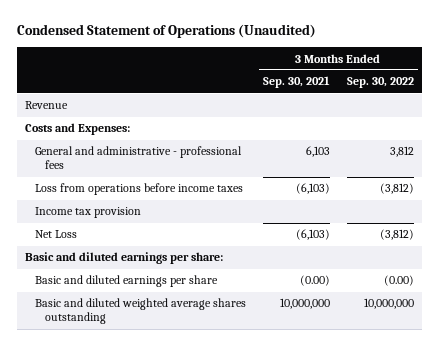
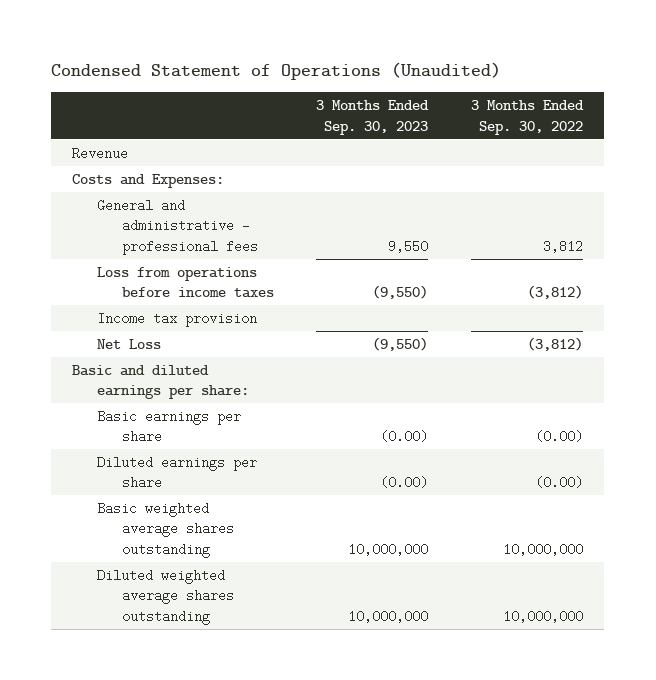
[262,76,330,89] Sep. 30, 2021 -> none
none -> [316,100,430,135] 3 Months Ended Sep. 30, 2023
[35,275,219,288] Basic and diluted earnings per share -> [96,409,241,444] Basic earnings per share
none -> [96,455,257,490] Diluted earnings per share
[35,298,247,325] Basic and diluted weighted average shares outstanding -> [96,501,234,559] Basic weighted average shares outstanding
none -> [96,568,234,626] Diluted weighted average shares outstanding

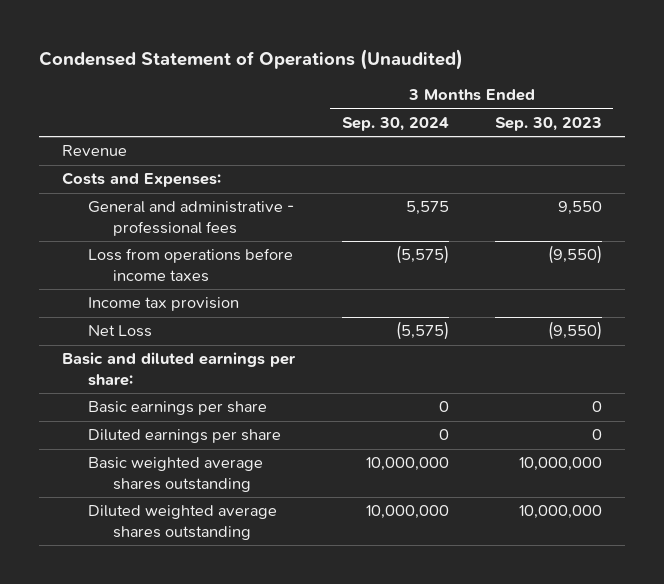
[471,100,585,135] 3 Months Ended Sep. 30, 2022 -> none
none -> [341,116,449,131] Sep. 30, 2024
[380,430,429,444] (0.00) -> [591,401,602,413] 0
[380,476,429,490] (0.00) -> [591,429,602,441] 0

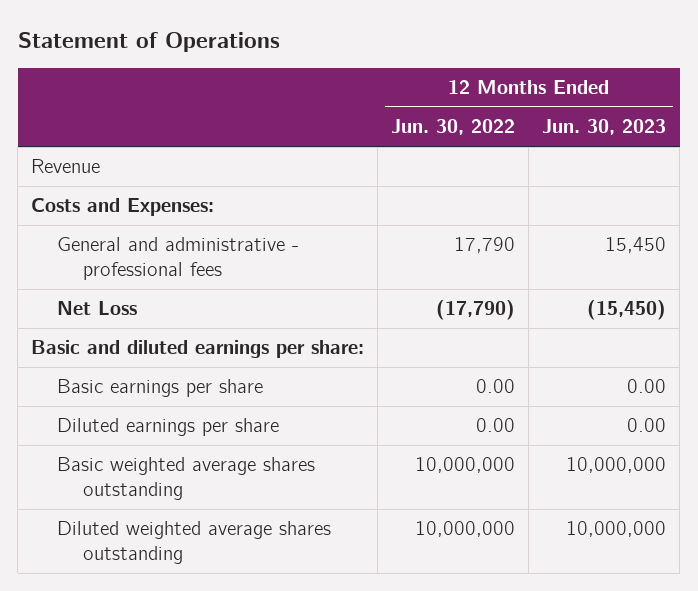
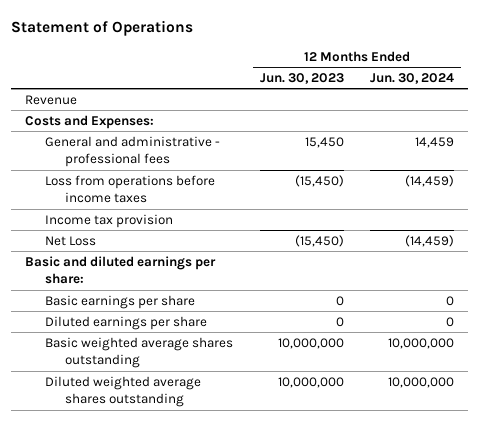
[391,119,516,136] Jun. 30, 2022 -> none
none -> [370,72,455,84] Jun. 30, 2024
none -> [44,174,215,204] Loss from operations before income taxes
none -> [44,213,173,228] Income tax provision
[627,379,667,394] 0.00 -> [335,295,344,306] 0
[627,418,667,433] 0.00 -> [335,316,344,327] 0

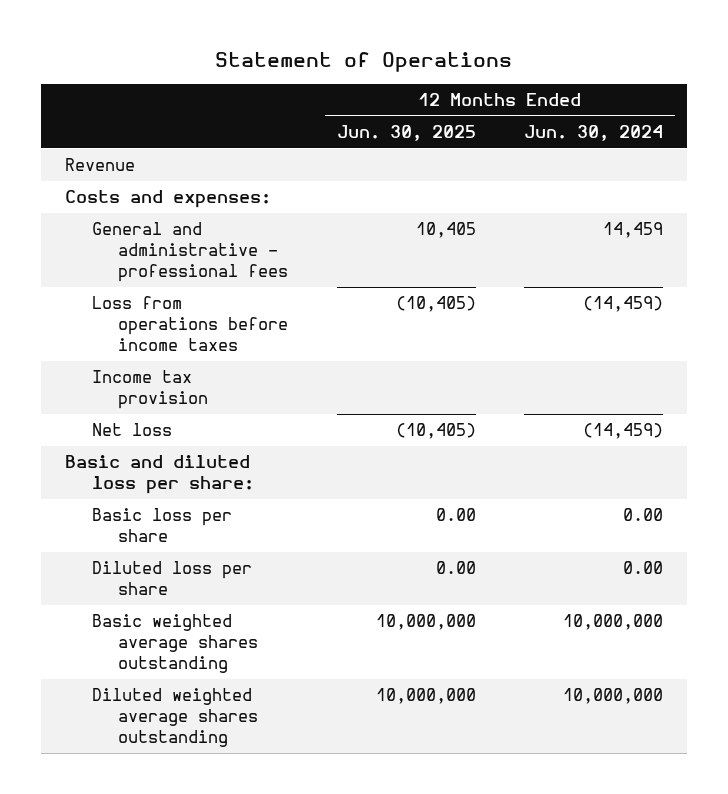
[259,72,344,84] Jun. 30, 2023 -> none
none -> [336,125,476,142] Jun. 30, 2025
[24,114,154,129] Costs and Expenses: -> [65,190,272,209] Costs and expenses:
[44,235,96,246] Net Loss -> [91,423,172,437] Net loss
[24,255,216,285] Basic and diluted earnings per share: -> [65,455,254,495] Basic and diluted loss per share:
[44,294,195,309] Basic earnings per share -> [91,508,232,543] Basic loss per share
[446,295,455,306] 0 -> [622,508,663,522] 0.00
[44,315,207,330] Diluted earnings per share -> [91,561,252,596] Diluted loss per share
[446,316,455,327] 0 -> [622,561,663,575] 0.00

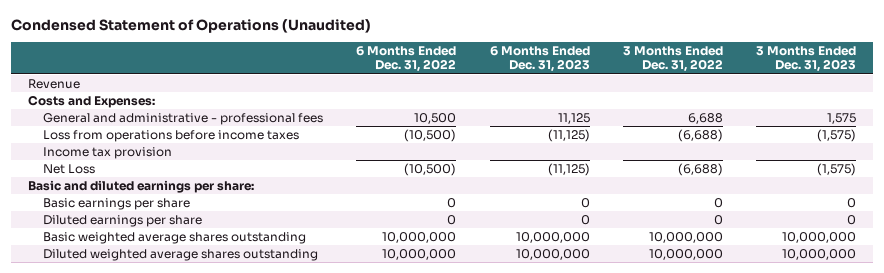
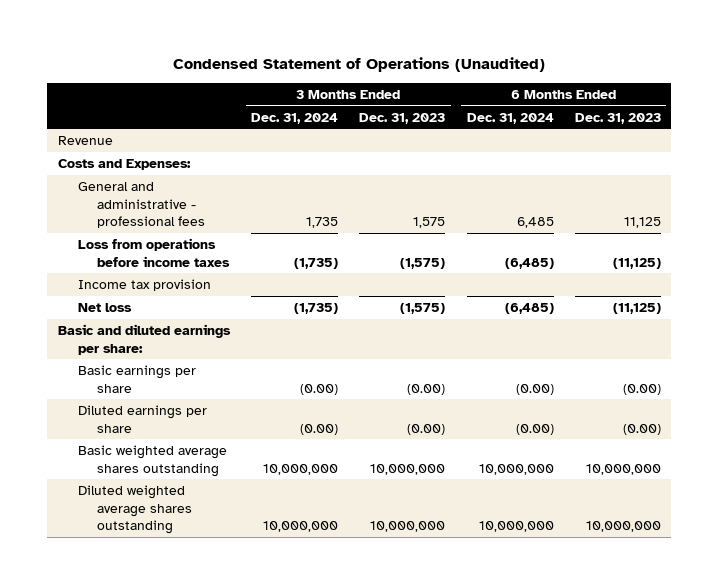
[356,45,457,73] 6 Months Ended Dec. 31, 2022 -> none
[623,45,724,73] 3 Months Ended Dec. 31, 2022 -> none
none -> [250,112,338,124] Dec. 31, 2024
none -> [466,112,554,124] Dec. 31, 2024
[43,164,96,175] Net Loss -> [77,303,132,313] Net loss
[580,198,590,209] 0 -> [622,383,661,395] (0.00)
[847,198,857,209] 0 -> [407,383,446,395] (0.00)
[580,215,590,226] 0 -> [622,423,661,435] (0.00)
[847,215,857,226] 0 -> [407,423,446,435] (0.00)

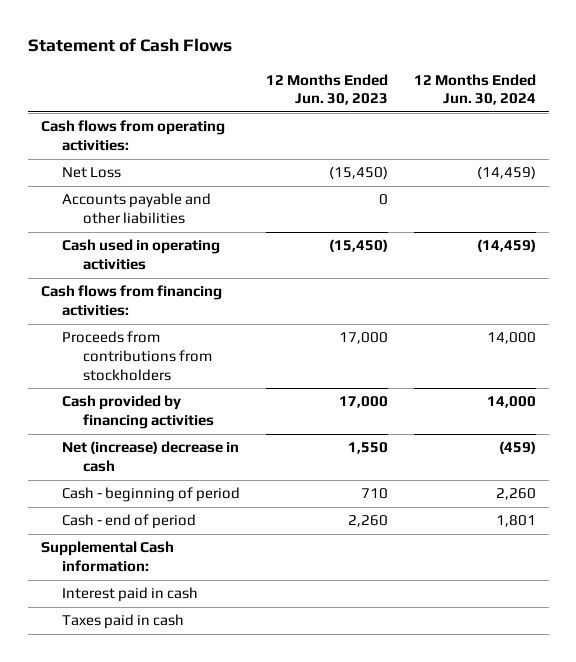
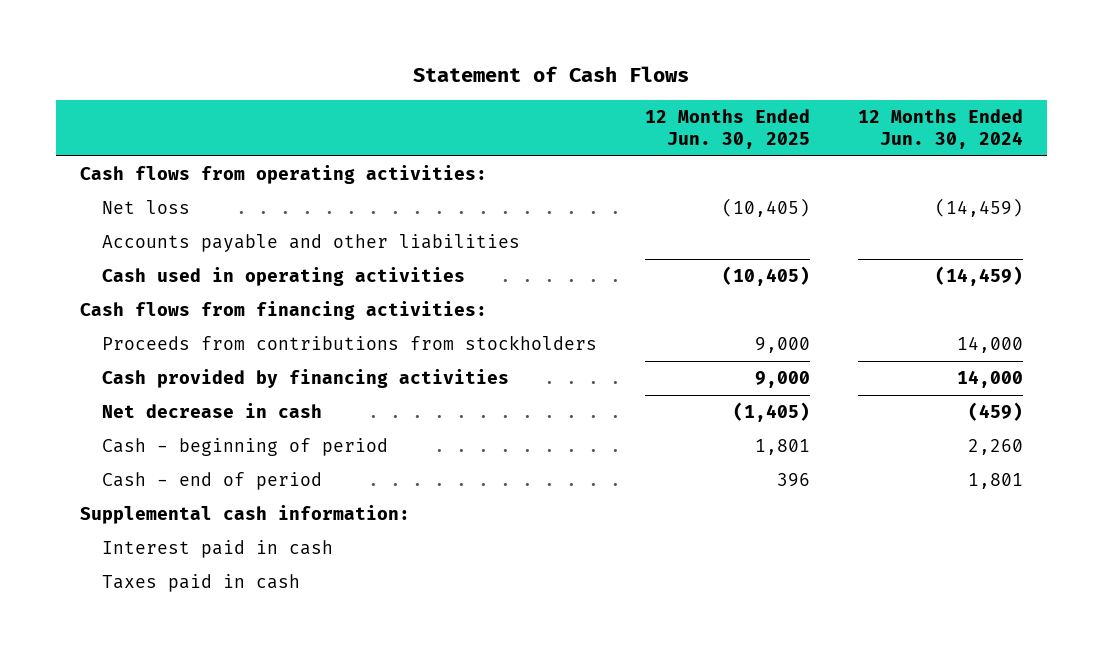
[265,73,388,106] 12 Months Ended Jun. 30, 2023 -> none
none -> [644,108,810,150] 12 Months Ended Jun. 30, 2025
[61,167,121,179] Net Loss -> [101,200,190,215] Net loss
[61,441,239,473] Net (increase) decrease in cash -> [101,403,322,419] Net decrease in cash
[40,541,174,573] Supplemental Cash information: -> [79,505,410,525] Supplemental cash information:

